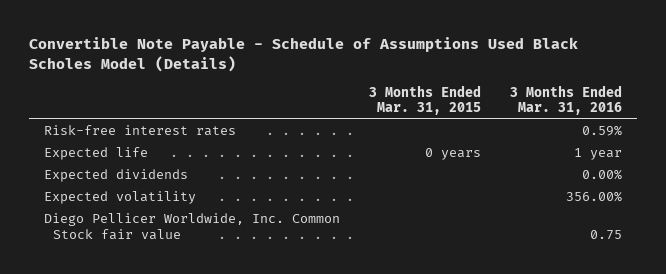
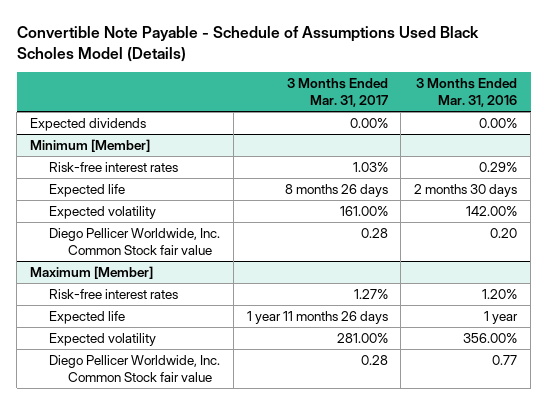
[369,84,482,116] 3 Months Ended Mar. 31, 2015 -> none
none -> [286,78,388,108] 3 Months Ended Mar. 31, 2017
[43,125,236,137] Risk-free interest rates -> none
[43,147,148,161] Expected life -> none
none -> [30,139,151,153] Minimum [Member]
none -> [48,162,178,173] Risk-free interest rates
none -> [48,184,125,198] Expected life
none -> [48,206,156,220] Expected volatility
none -> [48,228,220,255] Diego Pellicer Worldwide, Inc. Common Stock fair value
none -> [30,266,154,280] Maximum [Member]
none -> [48,289,178,300] Risk-free interest rates
none -> [48,311,125,325] Expected life
[590,229,623,240] 0.75 -> [492,355,518,366] 0.77

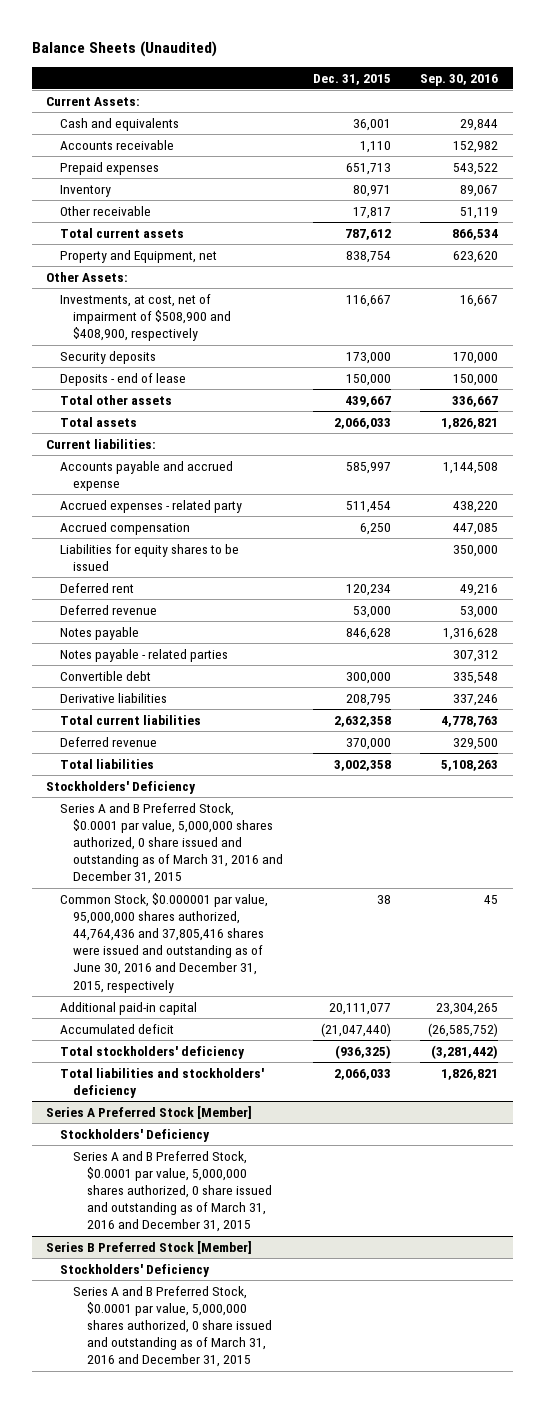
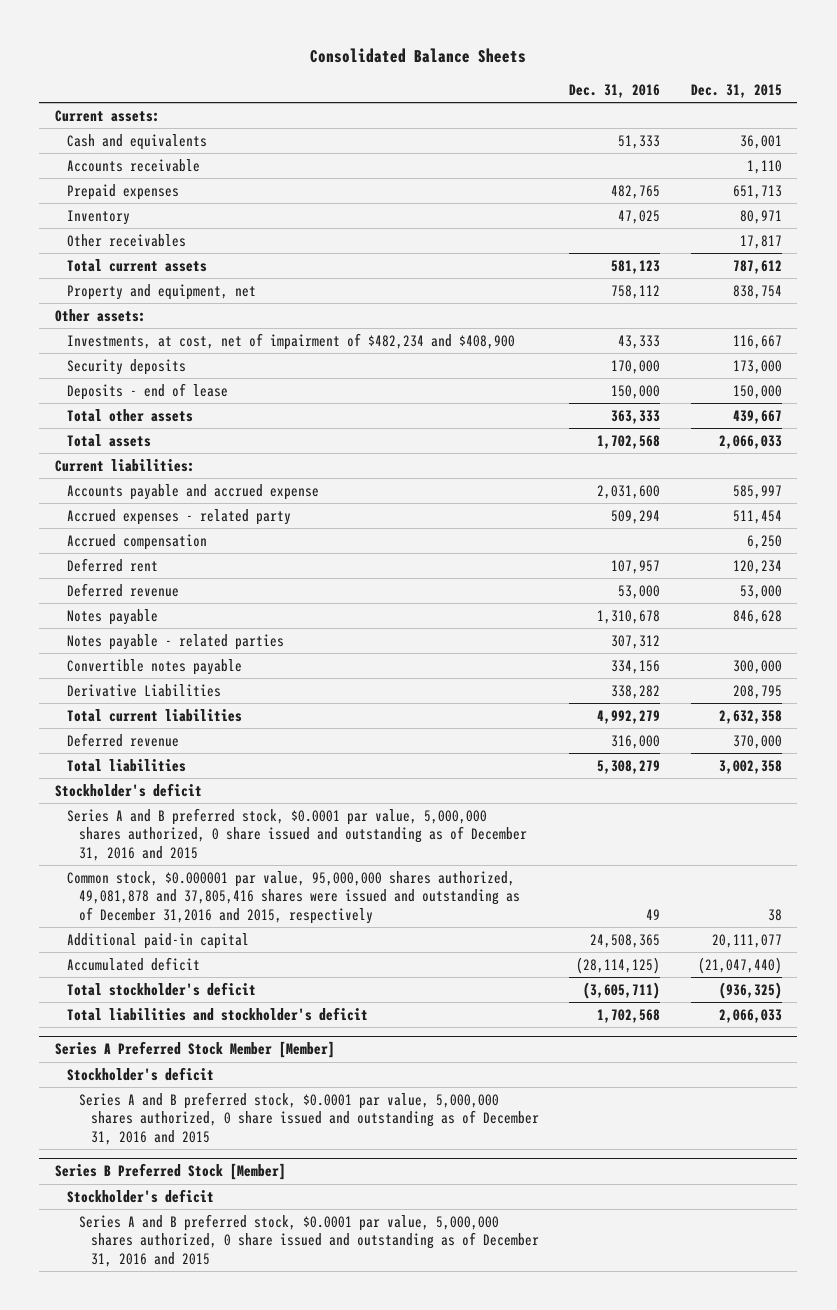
[31,40,217,57] Balance Sheets (Unaudited) -> [310,48,527,64] Consolidated Balance Sheets
[419,73,498,86] Sep. 30, 2016 -> none
none -> [569,83,661,98] Dec. 31, 2016
[46,97,141,107] Current Assets: -> [54,109,160,122] Current assets:
[59,206,151,217] Other receivable -> [66,233,186,247] Other receivables
[59,250,217,264] Property and Equipment, net -> [66,283,256,300] Property and equipment, net
[46,272,129,283] Other Assets: -> [54,308,146,322] Other assets:
[59,294,232,342] Investments, at cost, net of impairment of $508,900 and $408,900, respectively -> [66,332,515,350] Investments, at cost, net of impairment of $482,234 and $408,900
[59,544,239,572] Liabilities for equity shares to be issued -> none
[59,671,151,682] Convertible debt -> none
none -> [66,658,242,675] Convertible notes payable
[59,693,167,704] Derivative liabilities -> [66,683,221,697] Derivative Liabilities
[46,781,197,795] Stockholders' Deficiency -> [54,782,202,797] Stockholder's deficit
[59,803,284,885] Series A and B Preferred Stock, $0.0001 par value, 5,000,000 shares authorized, 0 share issued and outstanding as of March 31, 2016 and December 31, 2015 -> [66,807,527,861] Series A and B preferred stock, $0.0001 par value, 5,000,000 shares authorized, 0 share issued and outstanding as of December 31, 2016 and 2015
[59,893,268,993] Common Stock, $0.000001 par value, 95,000,000 shares authorized, 44,764,436 and 37,805,416 shares were issued and outstanding as of June 30, 2016 and December 31, 2015, respectively -> [66,870,520,924] Common stock, $0.000001 par value, 95,000,000 shares authorized, 49,081,878 and 37,805,416 shares were issued and outstanding as of December 31,2016 and 2015, respectively
[59,1046,245,1060] Total stockholders' deficiency -> [66,981,256,996] Total stockholder's deficit
[59,1068,264,1099] Total liabilities and stockholders' deficiency -> [66,1006,368,1021] Total liabilities and stockholder's deficit
[46,1106,253,1120] Series A Preferred Stock [Member] -> [54,1041,335,1059] Series A Preferred Stock Member [Member]
[59,1129,210,1143] Stockholders' Deficiency -> [66,1066,214,1081] Stockholder's deficit
[73,1151,272,1233] Series A and B Preferred Stock, $0.0001 par value, 5,000,000 shares authorized, 0 share issued and outstanding as of March 31, 2016 and December 31, 2015 -> [78,1091,539,1145] Series A and B preferred stock, $0.0001 par value, 5,000,000 shares authorized, 0 share issued and outstanding as of December 31, 2016 and 2015
[59,1264,210,1278] Stockholders' Deficiency -> [66,1188,214,1203] Stockholder's deficit
[73,1286,272,1368] Series A and B Preferred Stock, $0.0001 par value, 5,000,000 shares authorized, 0 share issued and outstanding as of March 31, 2016 and December 31, 2015 -> [78,1213,539,1267] Series A and B preferred stock, $0.0001 par value, 5,000,000 shares authorized, 0 share issued and outstanding as of December 31, 2016 and 2015

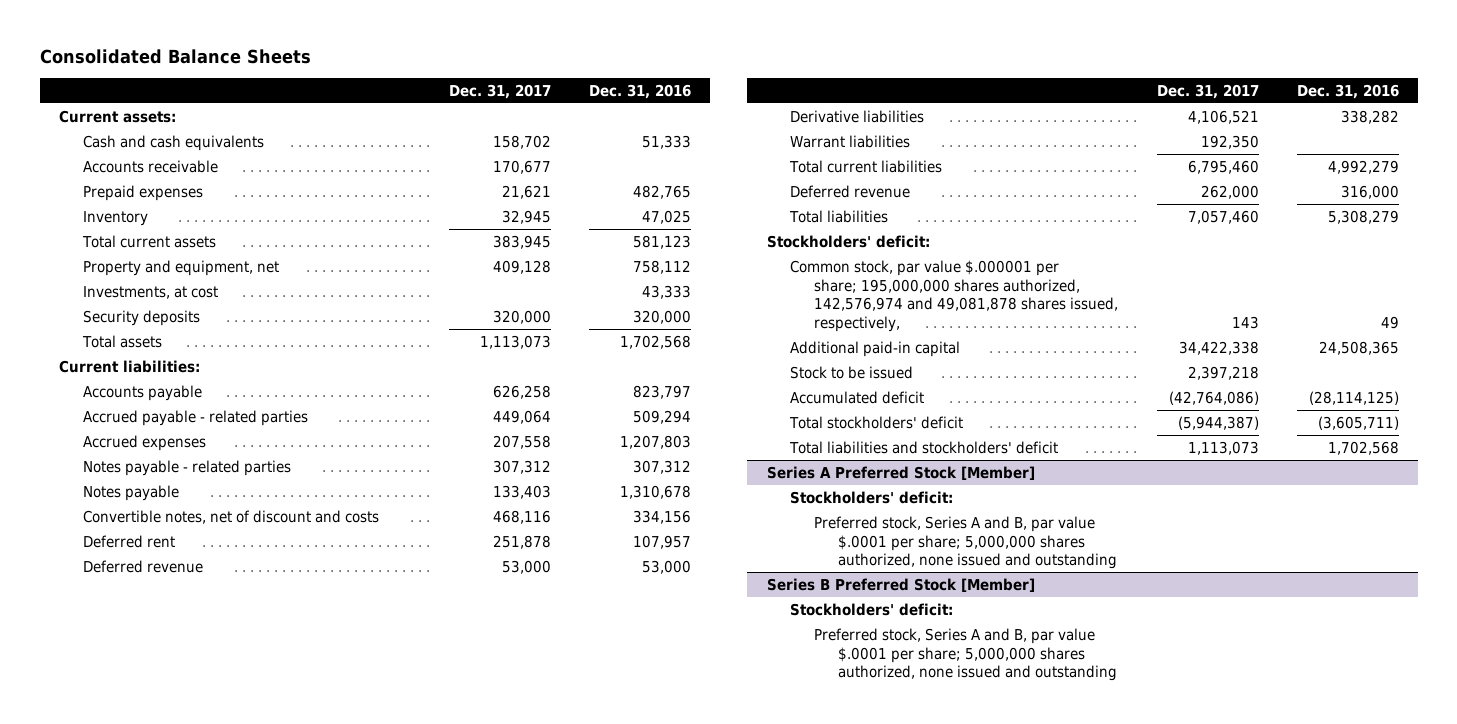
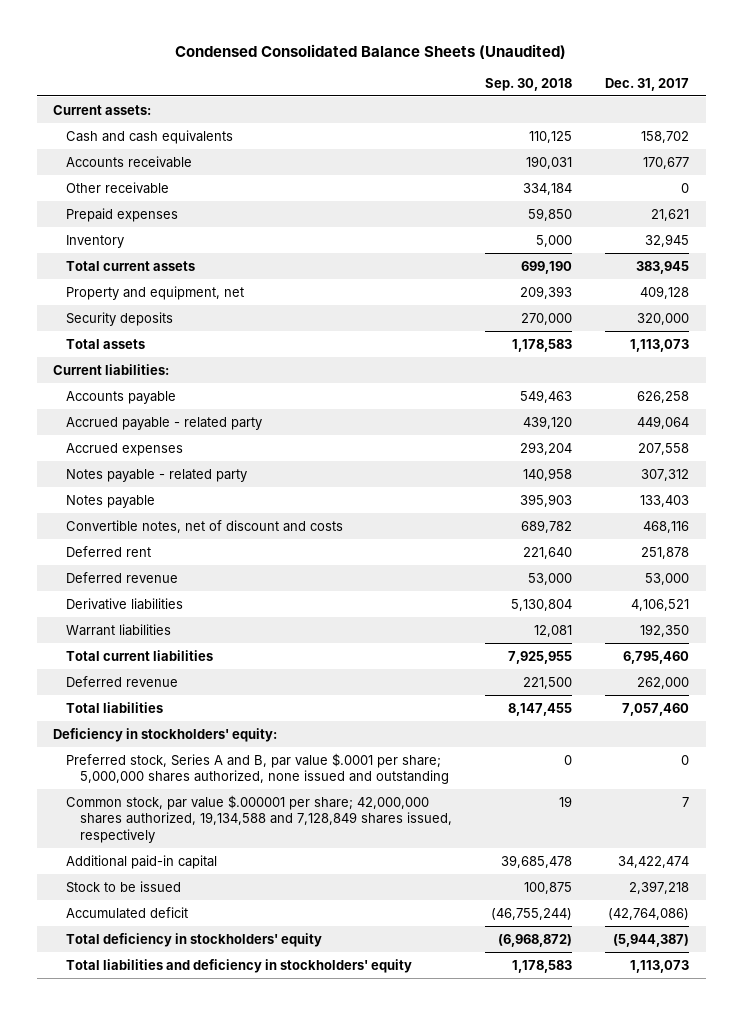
[39,48,311,64] Consolidated Balance Sheets -> [175,43,567,59] Condensed Consolidated Balance Sheets (Unaudited)
[588,83,691,99] Dec. 31, 2016 -> none
none -> [484,77,572,91] Sep. 30, 2018
none -> [66,181,170,194] Other receivable
[82,285,218,299] Investments, at cost -> none
[82,409,308,426] Accrued payable - related parties -> [66,416,263,430] Accrued payable - related party
[82,459,291,476] Notes payable - related parties -> [66,468,248,482] Notes payable - related party
[766,234,930,248] Stockholders' deficit: -> [53,727,278,742] Deficiency in stockholders' equity:
none -> [66,752,449,785] Preferred stock, Series A and B, par value $.0001 per share; 5,000,000 shares authorized, none issued and outstanding
[790,259,1119,333] Common stock, par value $.000001 per share; 195,000,000 shares authorized, 142,576,974 and 49,081,878 shares issued, respectively, -> [66,794,452,843] Common stock, par value $.000001 per share; 42,000,000 shares authorized, 19,134,588 and 7,128,849 shares issued, respectively
[1231,316,1259,330] 143 -> [682,796,690,807] 7
[1178,340,1259,355] 34,422,338 -> [618,855,690,868] 34,422,474
[766,465,1035,480] Series A Preferred Stock [Member] -> none
[790,490,954,504] Stockholders' deficit: -> none
[814,515,1118,570] Preferred stock, Series A and B, par value $.0001 per share; 5,000,000 shares authorized, none issued and outstanding -> none
[766,577,1035,592] Series B Preferred Stock [Member] -> none
[790,602,954,616] Stockholders' deficit: -> none
[814,627,1118,682] Preferred stock, Series A and B, par value $.0001 per share; 5,000,000 shares authorized, none issued and outstanding -> none
[789,415,964,429] Total stockholders' deficit -> [66,932,323,947] Total deficiency in stockholders' equity
[789,440,1059,454] Total liabilities and stockholders' deficit -> [66,958,413,973] Total liabilities and deficiency in stockholders' equity

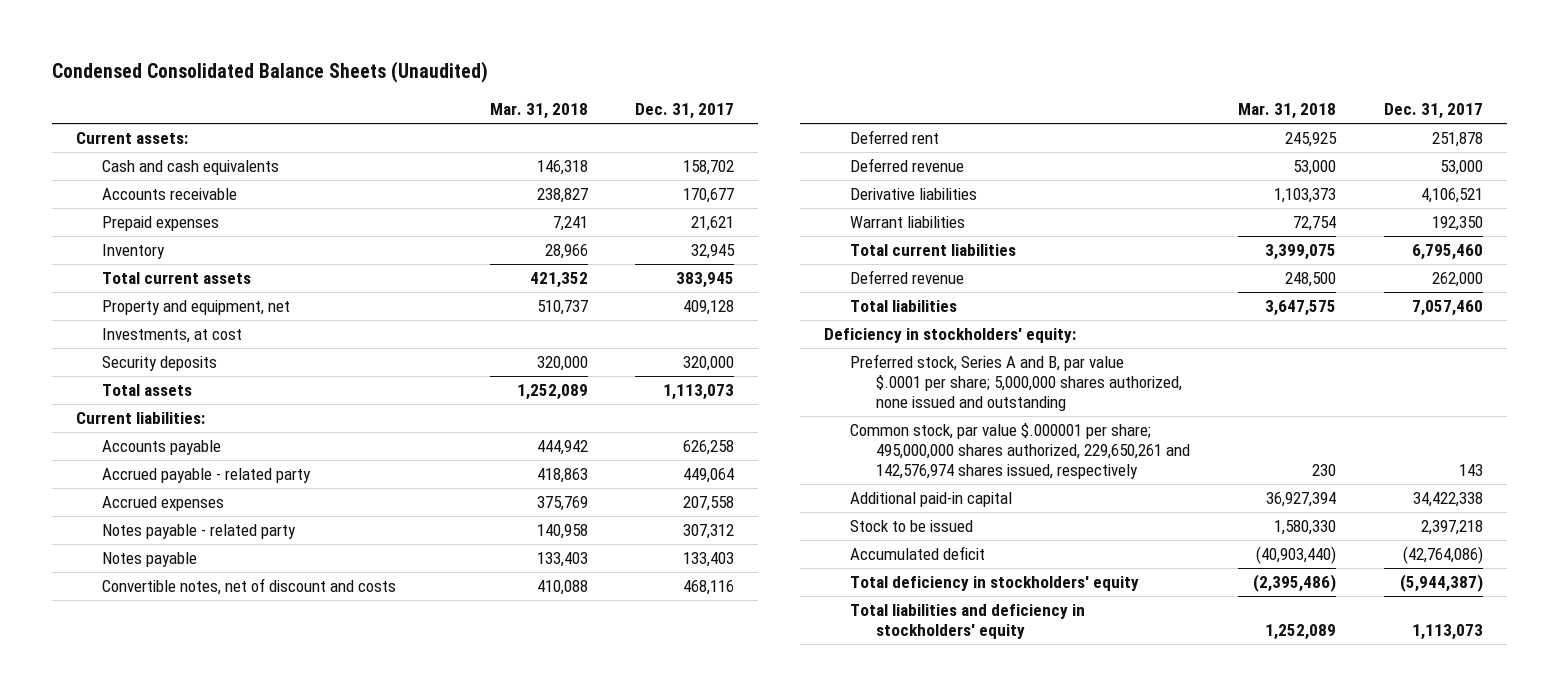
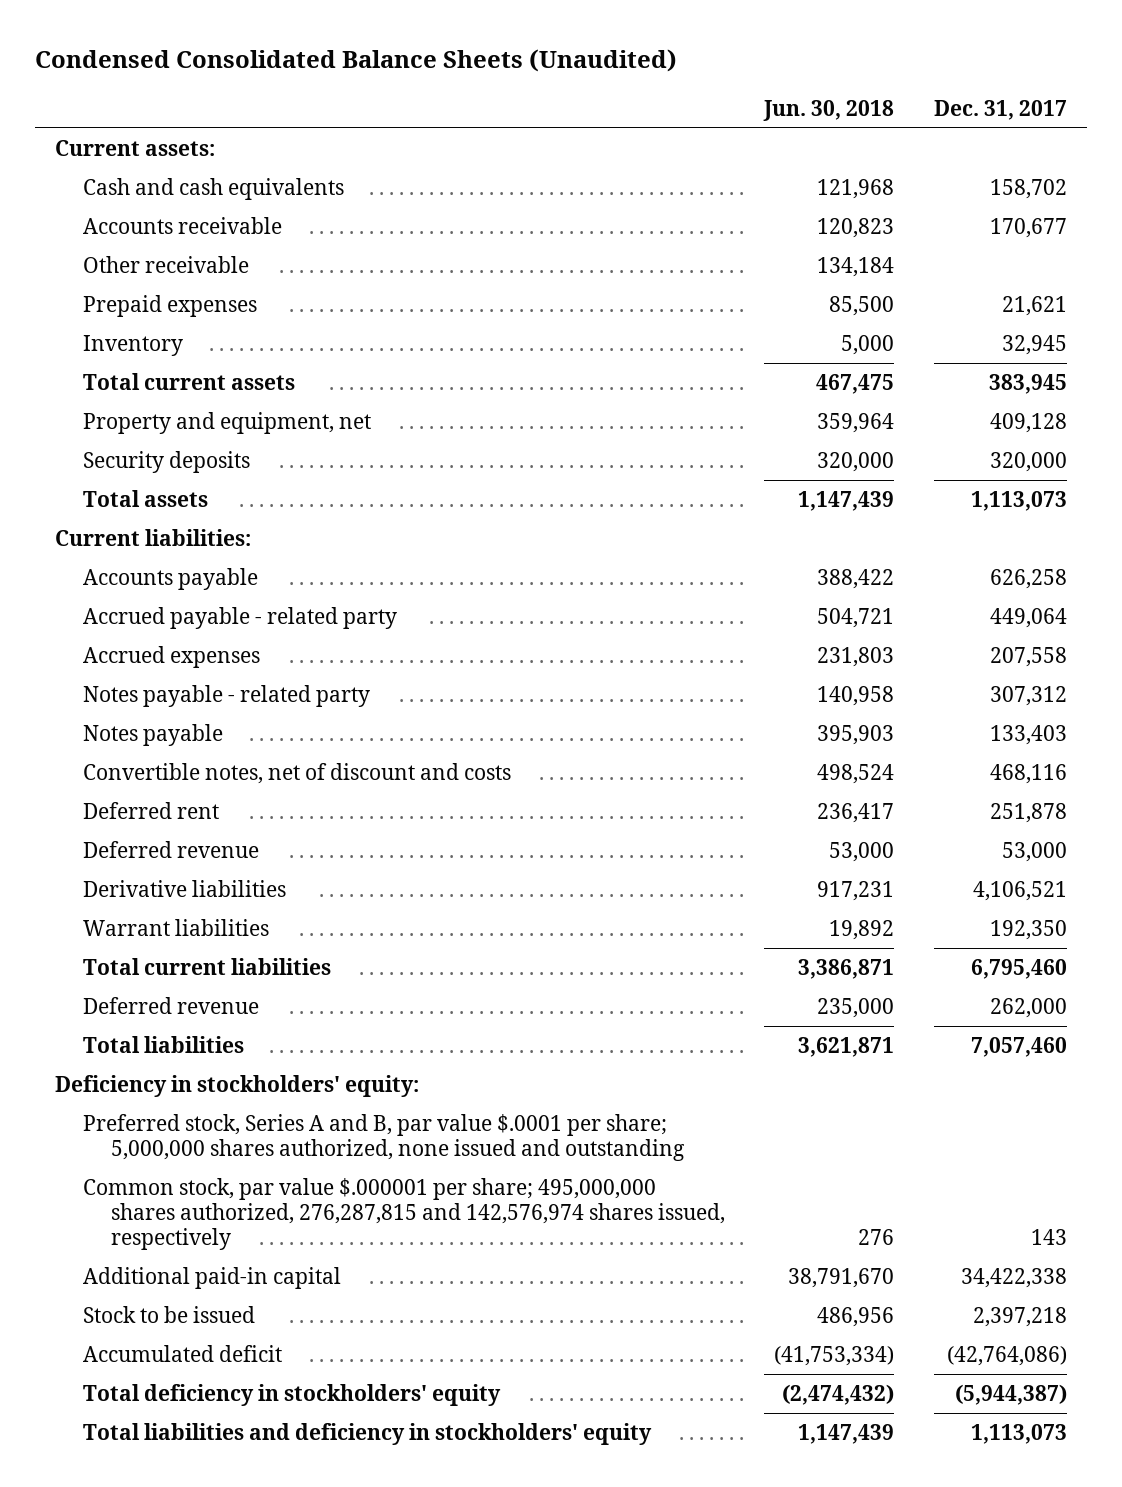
[489,102,588,119] Mar. 31, 2018 -> none
none -> [763,99,895,121] Jun. 30, 2018
none -> [82,256,249,274] Other receivable
[101,328,242,344] Investments, at cost -> none
[850,423,1191,479] Common stock, par value $.000001 per share; 495,000,000 shares authorized, 229,650,261 and 142,576,974 shares issued, respectively -> [82,1178,725,1250] Common stock, par value $.000001 per share; 495,000,000 shares authorized, 276,287,815 and 142,576,974 shares issued, respectively

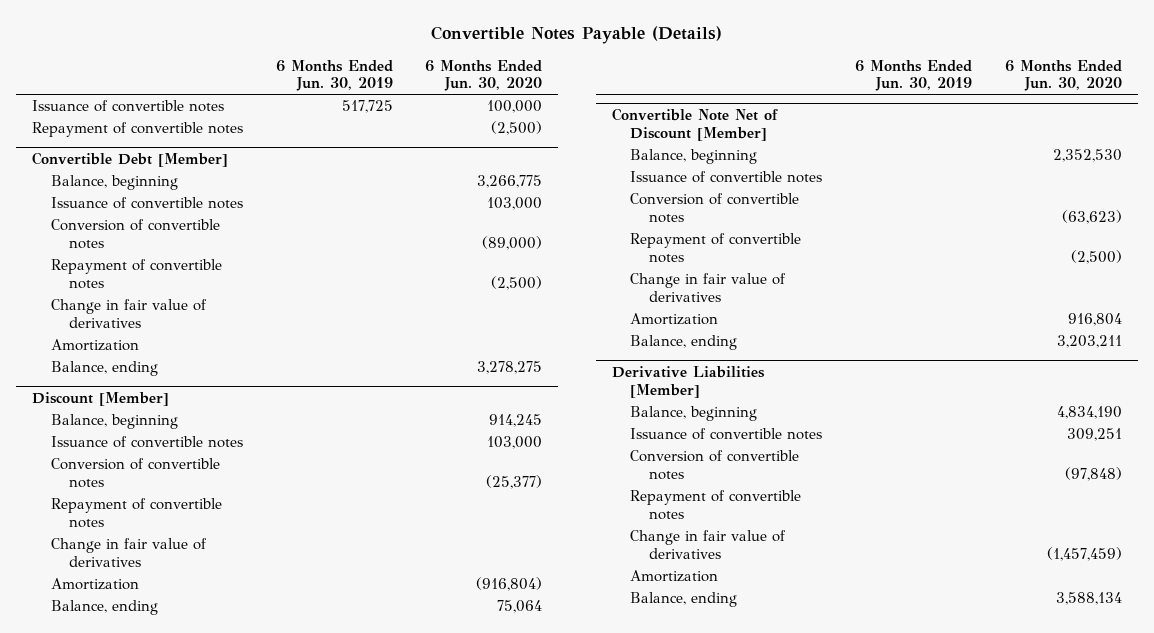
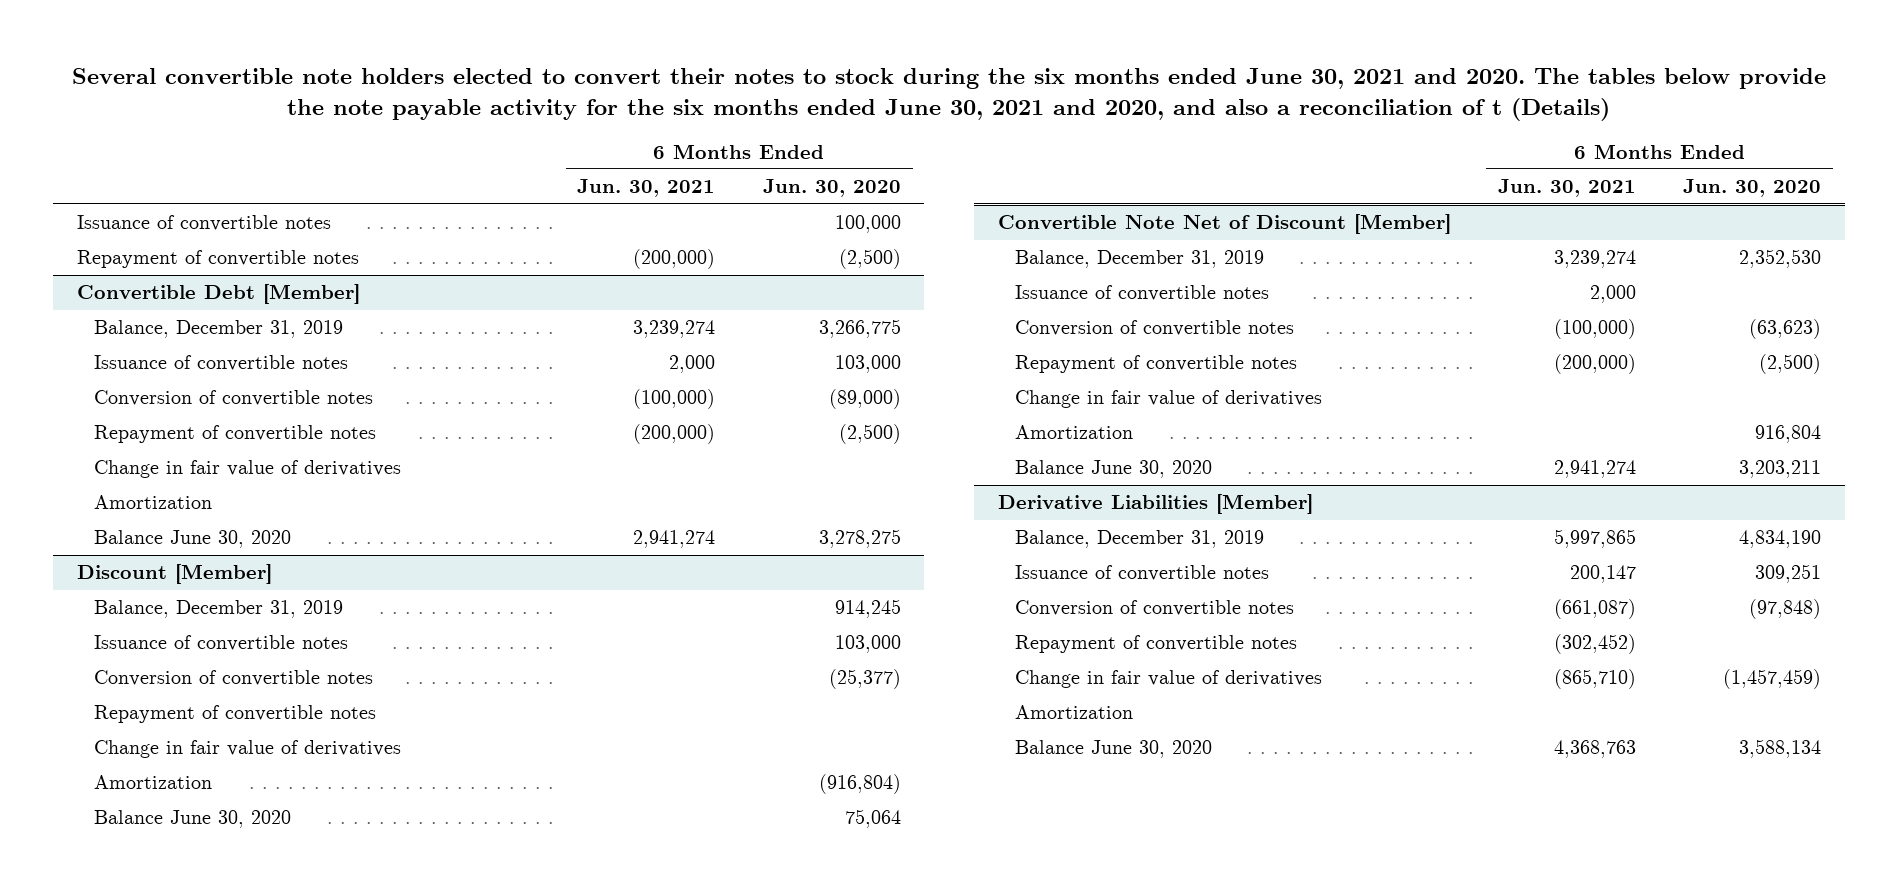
[431,26,723,45] Convertible Notes Payable (Details) -> [72,67,1827,121] Several convertible note holders elected to convert their notes to stock during the six months ended June 30, 2021 and 2020. The tables below provide the note payable activity for the six months ended June 30, 2021 and 2020, and also a reconciliation of t (Details)
[275,59,393,92] 6 Months Ended Jun. 30, 2019 -> none
none -> [577,179,716,198] Jun. 30, 2021
[50,175,178,191] Balance, beginning -> [94,320,344,339] Balance, December 31, 2019
[50,361,158,377] Balance, ending -> [94,530,292,549] Balance June 30, 2020
[50,414,178,430] Balance, beginning -> [94,600,344,619] Balance, December 31, 2019
[50,600,158,616] Balance, ending -> [94,810,292,829] Balance June 30, 2020
[630,149,758,165] Balance, beginning -> [1014,250,1264,269] Balance, December 31, 2019
[630,335,738,351] Balance, ending -> [1014,460,1212,479] Balance June 30, 2020
[630,406,758,422] Balance, beginning -> [1014,530,1264,549] Balance, December 31, 2019
[630,592,738,608] Balance, ending -> [1014,740,1212,759] Balance June 30, 2020

